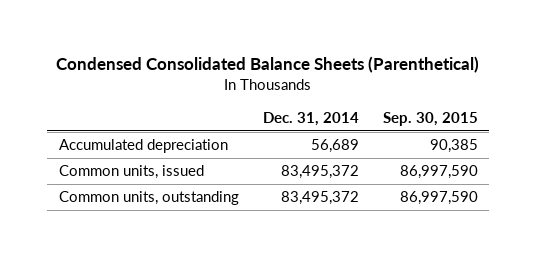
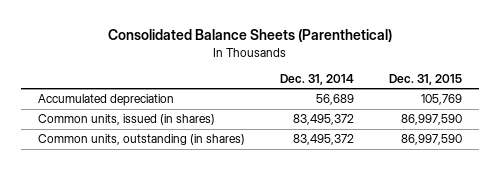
[56,55,480,73] Condensed Consolidated Balance Sheets (Parenthetical) -> [108,29,393,43] Consolidated Balance Sheets (Parenthetical)
[382,111,478,126] Sep. 30, 2015 -> none
none -> [388,73,462,85] Dec. 31, 2015
[59,165,205,180] Common units, issued -> [38,114,216,126] Common units, issued (in shares)
[59,191,240,206] Common units, outstanding -> [38,134,246,146] Common units, outstanding (in shares)

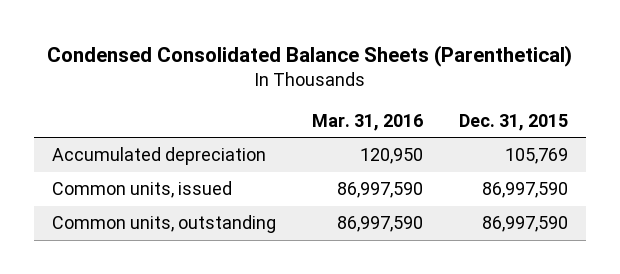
[108,29,393,43] Consolidated Balance Sheets (Parenthetical) -> [46,44,572,67] Condensed Consolidated Balance Sheets (Parenthetical)
[280,73,355,85] Dec. 31, 2014 -> none
none -> [311,113,423,131] Mar. 31, 2016
[38,114,216,126] Common units, issued (in shares) -> [52,181,233,199] Common units, issued
[38,134,246,146] Common units, outstanding (in shares) -> [52,215,277,234] Common units, outstanding

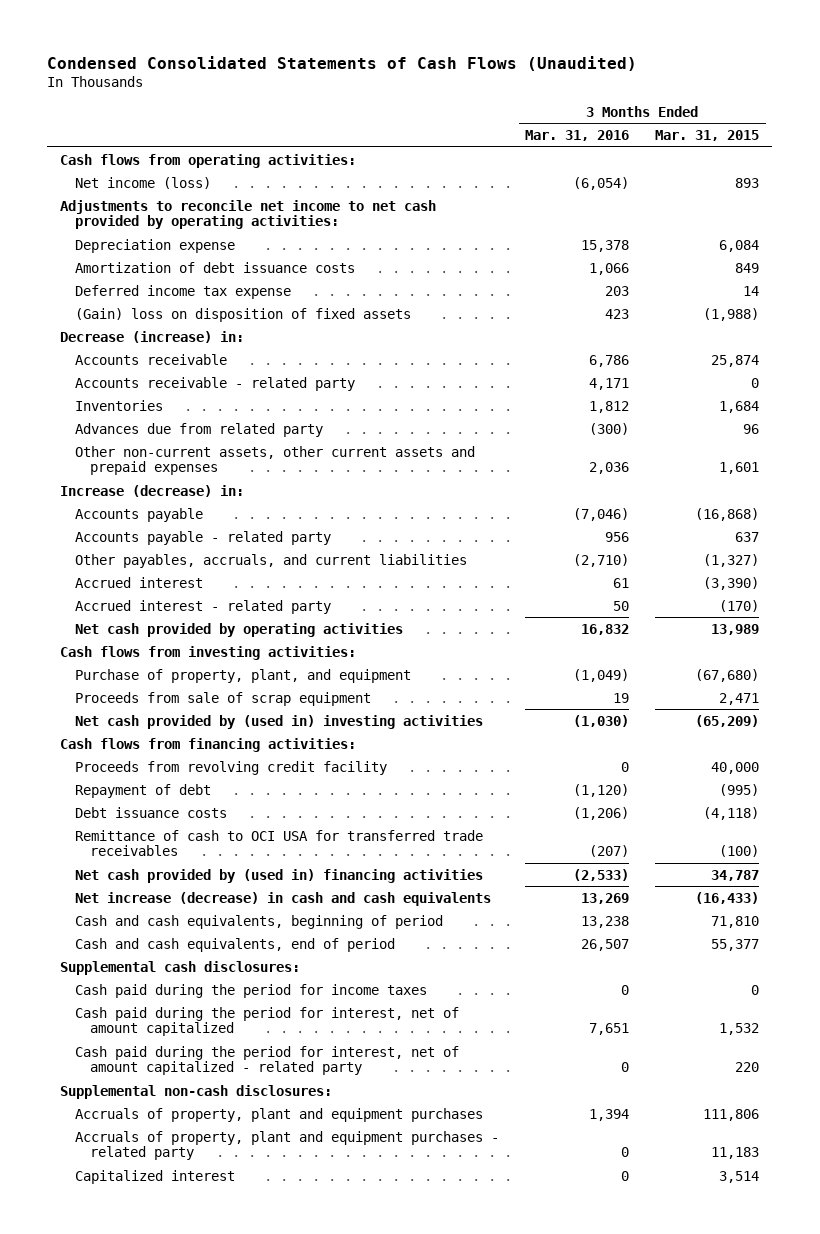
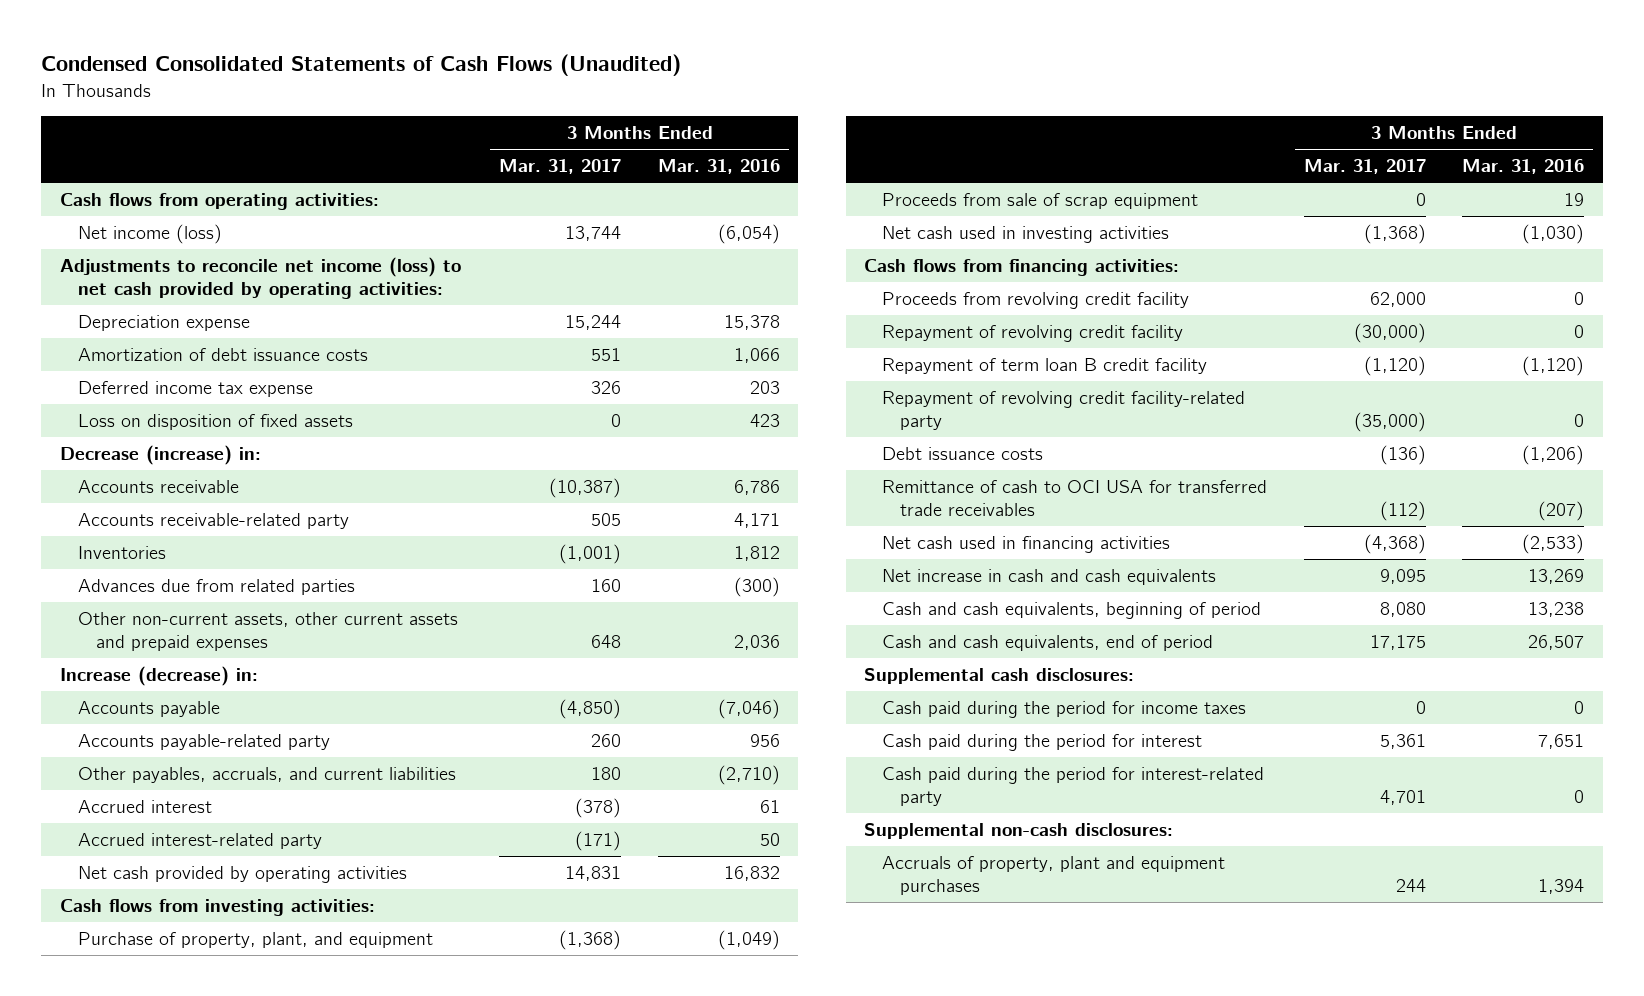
[655,130,760,142] Mar. 31, 2015 -> none
none -> [499,159,622,175] Mar. 31, 2017
[60,199,437,230] Adjustments to reconcile net income to net cash provided by operating activities: -> [59,257,461,300] Adjustments to reconcile net income (loss) to net cash provided by operating activities:
[75,307,412,322] (Gain) loss on disposition of fixed assets -> [77,414,353,431] Loss on disposition of fixed assets
[75,376,356,391] Accounts receivable - related party -> [77,513,349,530] Accounts receivable-related party
[75,422,324,437] Advances due from related party -> [77,579,355,596] Advances due from related parties
[75,530,332,545] Accounts payable - related party -> [77,734,330,751] Accounts payable-related party
[75,599,332,614] Accrued interest - related party -> [77,833,322,850] Accrued interest-related party
[75,714,484,729] Net cash provided by (used in) investing activities -> [882,226,1170,244] Net cash used in investing activities
none -> [882,325,1184,343] Repayment of revolving credit facility
[75,783,212,798] Repayment of debt -> [882,358,1208,375] Repayment of term loan B credit facility
none -> [882,391,1246,431] Repayment of revolving credit facility-related party
[75,868,484,883] Net cash provided by (used in) financing activities -> [882,536,1171,554] Net cash used in financing activities
[75,891,492,906] Net increase (decrease) in cash and cash equivalents -> [882,569,1217,586] Net increase in cash and cash equivalents
[75,1006,460,1037] Cash paid during the period for interest, net of amount capitalized -> [882,734,1203,752] Cash paid during the period for interest
[75,1045,460,1076] Cash paid during the period for interest, net of amount capitalized - related party -> [882,767,1265,807] Cash paid during the period for interest-related party
[75,1130,500,1161] Accruals of property, plant and equipment purchases - related party -> none
[75,1169,236,1184] Capitalized interest -> none

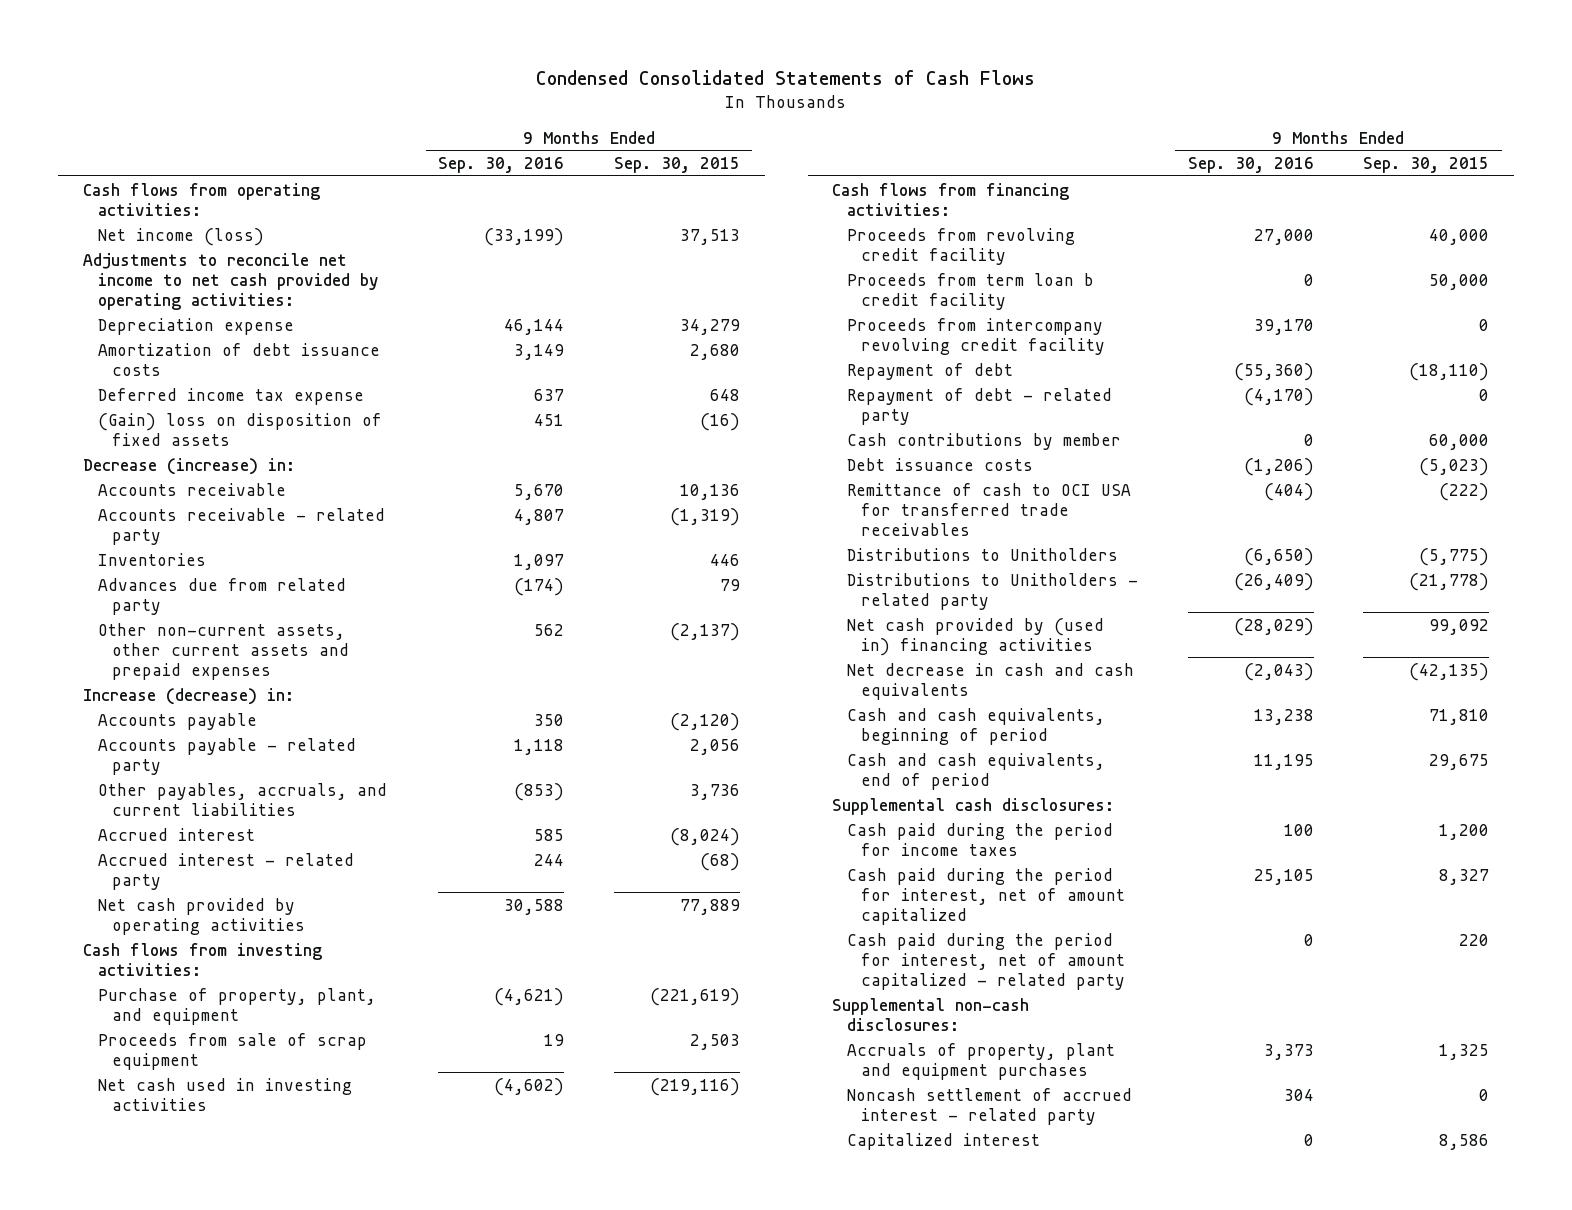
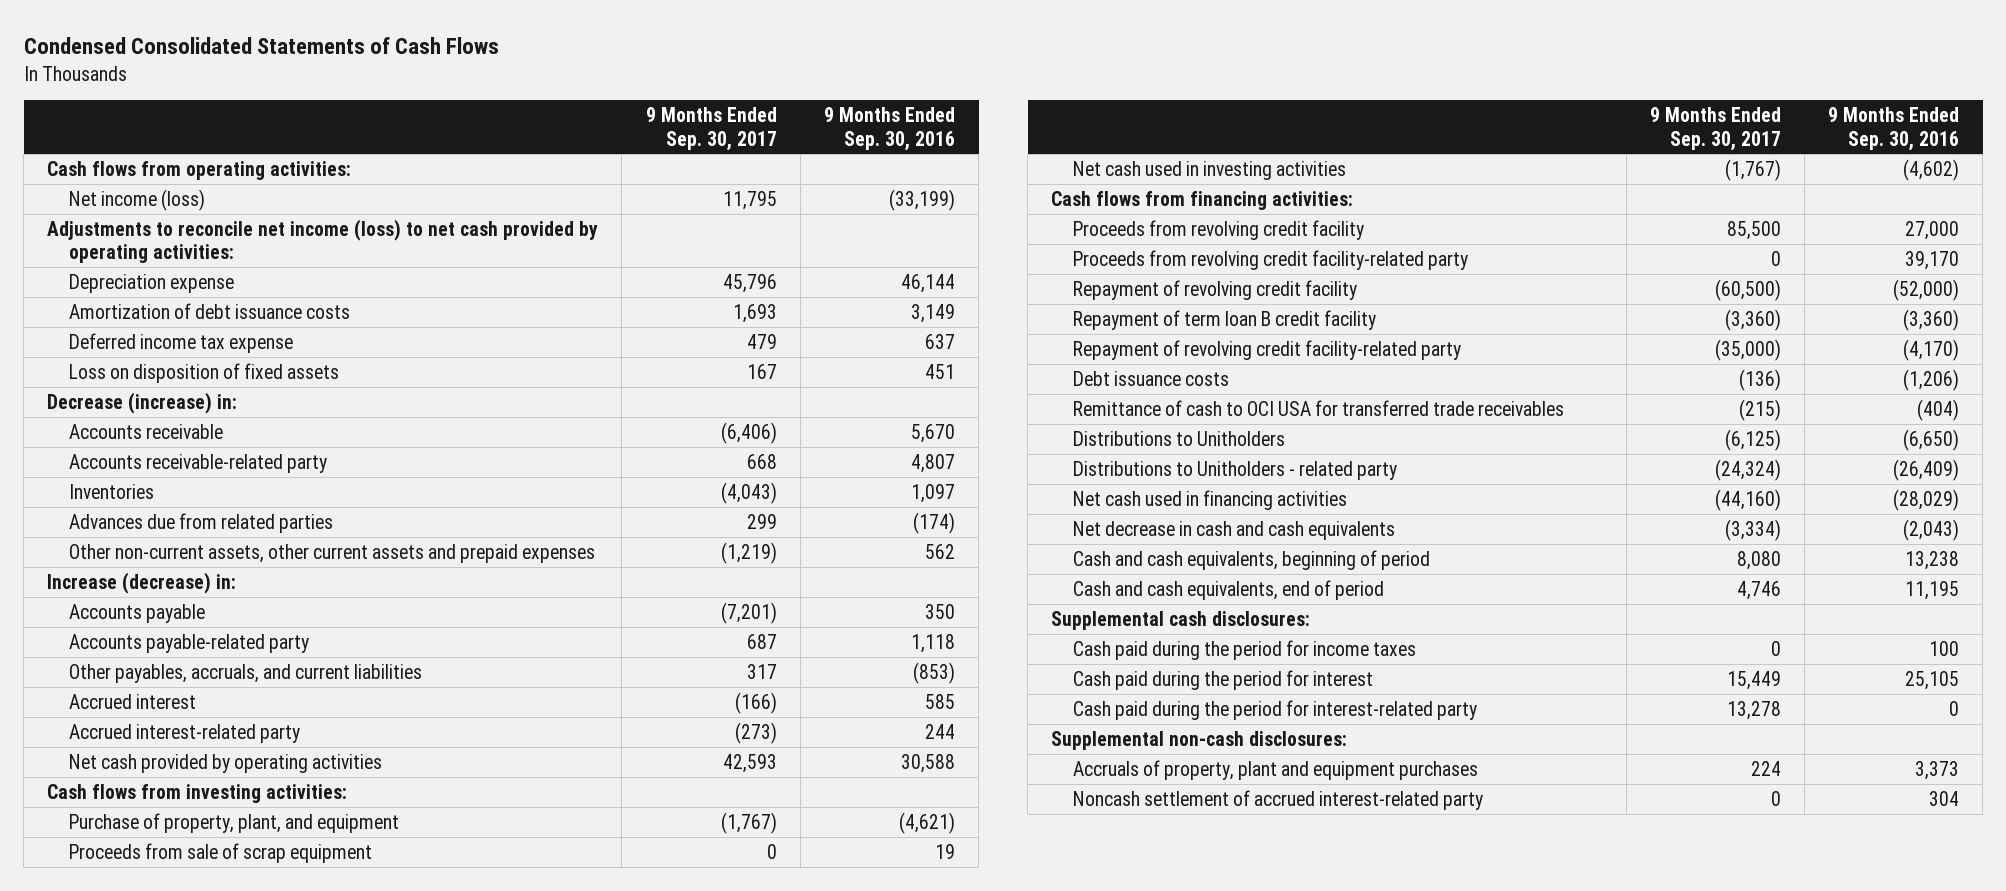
[613,156,740,173] Sep. 30, 2015 -> none
none -> [645,107,777,151] 9 Months Ended Sep. 30, 2017
[83,252,379,310] Adjustments to reconcile net income to net cash provided by operating activities: -> [47,218,599,264] Adjustments to reconcile net income (loss) to net cash provided by operating activities:
[97,412,382,446] (Gain) loss on disposition of fixed assets -> [69,362,340,383] Loss on disposition of fixed assets
[97,507,385,545] Accounts receivable - related party -> [69,453,328,473] Accounts receivable-related party
[97,577,346,615] Advances due from related party -> [69,512,334,533] Advances due from related parties
[97,737,356,775] Accounts payable - related party -> [69,633,310,653] Accounts payable-related party
[97,852,354,890] Accrued interest - related party -> [69,723,301,743] Accrued interest-related party
[846,272,1094,310] Proceeds from term loan b credit facility -> none
[846,432,1121,450] Cash contributions by member -> none
[846,317,1106,355] Proceeds from intercompany revolving credit facility -> [1073,249,1469,270] Proceeds from revolving credit facility-related party
none -> [1073,279,1358,300] Repayment of revolving credit facility
[846,362,1013,380] Repayment of debt -> [1073,309,1377,330] Repayment of term loan B credit facility
[1233,362,1314,381] (55,360) -> [1903,308,1960,331] (3,360)
[846,387,1112,425] Repayment of debt - related party -> [1073,339,1462,360] Repayment of revolving credit facility-related party
[846,617,1104,656] Net cash provided by (used in) financing activities -> [1073,489,1348,510] Net cash used in financing activities
[846,867,1126,925] Cash paid during the period for interest, net of amount capitalized -> [1073,669,1374,690] Cash paid during the period for interest
[846,932,1126,990] Cash paid during the period for interest, net of amount capitalized - related party -> [1073,699,1478,720] Cash paid during the period for interest-related party
[846,1132,1040,1150] Capitalized interest -> none
[846,1087,1132,1125] Noncash settlement of accrued interest - related party -> [1073,789,1484,810] Noncash settlement of accrued interest-related party

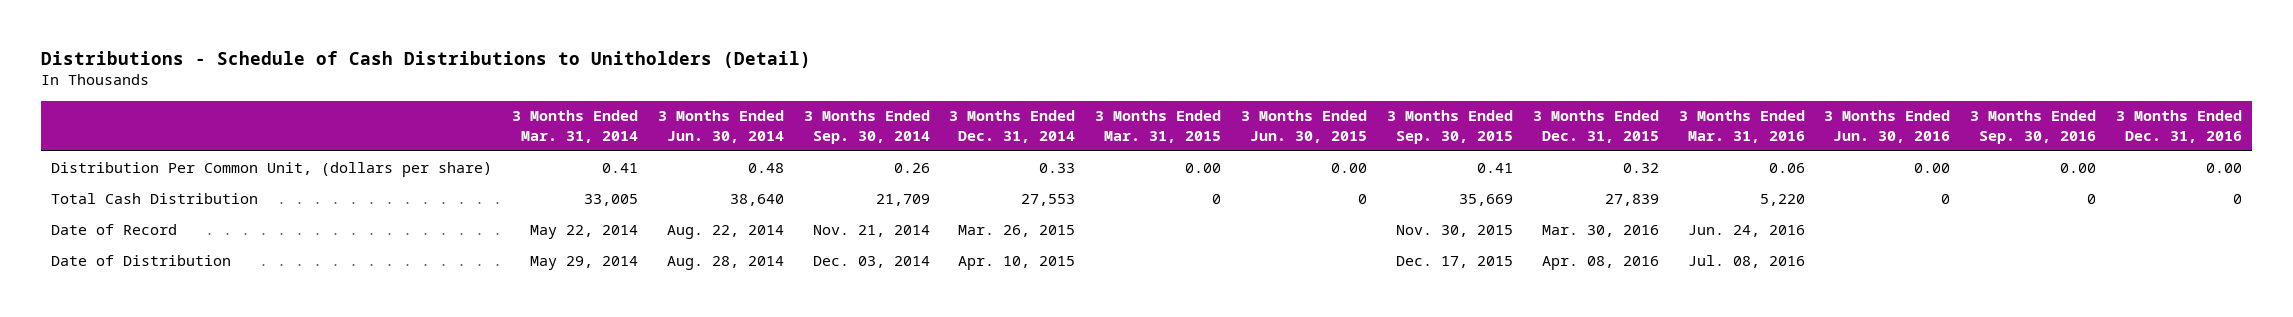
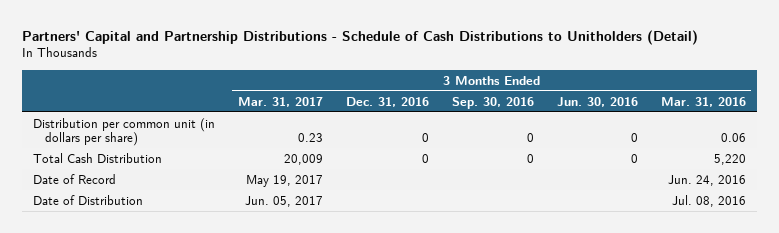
[41,50,812,68] Distributions - Schedule of Cash Distributions to Unitholders (Detail) -> [21,29,698,45] Partners' Capital and Partnership Distributions - Schedule of Cash Distributions to Unitholders (Detail)
[511,110,638,143] 3 Months Ended Mar. 31, 2014 -> none
[657,110,784,143] 3 Months Ended Jun. 30, 2014 -> none
[803,110,930,144] 3 Months Ended Sep. 30, 2014 -> none
[949,110,1076,143] 3 Months Ended Dec. 31, 2014 -> none
[1095,110,1222,143] 3 Months Ended Mar. 31, 2015 -> none
[1241,110,1368,143] 3 Months Ended Jun. 30, 2015 -> none
[1386,110,1513,144] 3 Months Ended Sep. 30, 2015 -> none
[1532,110,1659,143] 3 Months Ended Dec. 31, 2015 -> none
none -> [238,96,324,107] Mar. 31, 2017
[51,161,493,177] Distribution Per Common Unit, (dollars per share) -> [33,117,216,146] Distribution per common unit (in dollars per share)
[1914,162,1951,173] 0.00 -> [630,132,638,142] 0
[2060,162,2097,173] 0.00 -> [526,132,534,142] 0
[2206,162,2243,173] 0.00 -> [422,132,430,142] 0

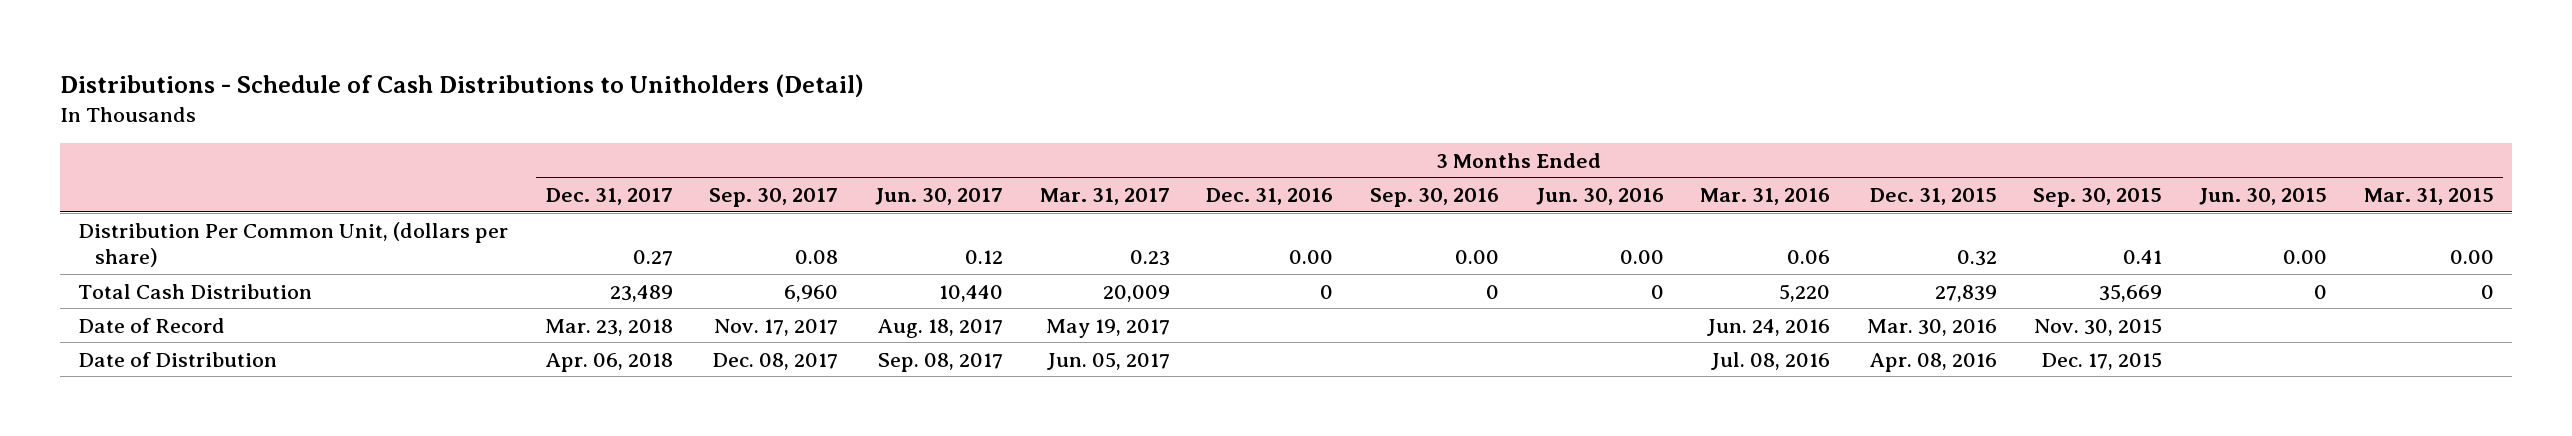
[21,29,698,45] Partners' Capital and Partnership Distributions - Schedule of Cash Distributions to Unitholders (Detail) -> [59,74,864,98] Distributions - Schedule of Cash Distributions to Unitholders (Detail)
none -> [545,188,673,206] Dec. 31, 2017
none -> [709,188,839,208] Sep. 30, 2017
none -> [874,188,1003,206] Jun. 30, 2017
none -> [1869,188,1997,206] Dec. 31, 2015
none -> [2033,188,2163,208] Sep. 30, 2015
none -> [2199,188,2328,206] Jun. 30, 2015
none -> [2363,188,2494,206] Mar. 31, 2015
[33,117,216,146] Distribution per common unit (in dollars per share) -> [78,221,509,268] Distribution Per Common Unit, (dollars per share)
[422,132,430,142] 0 -> [1289,250,1334,265] 0.00
[526,132,534,142] 0 -> [1454,250,1499,265] 0.00
[630,132,638,142] 0 -> [1619,250,1664,265] 0.00

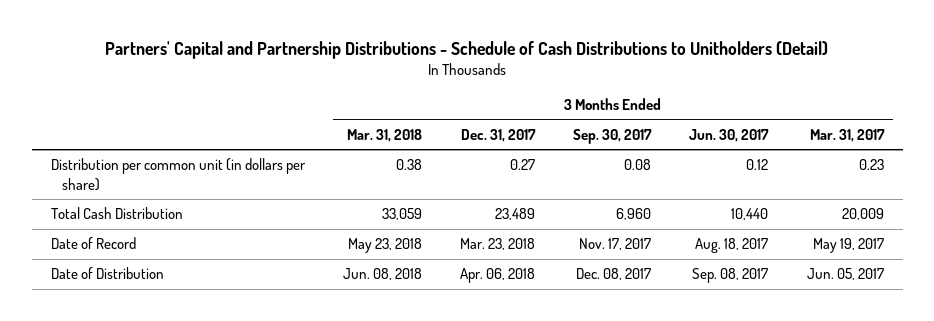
[59,74,864,98] Distributions - Schedule of Cash Distributions to Unitholders (Detail) -> [105,40,829,59] Partners' Capital and Partnership Distributions - Schedule of Cash Distributions to Unitholders (Detail)
[1206,188,1334,206] Dec. 31, 2016 -> none
[1369,188,1499,208] Sep. 30, 2016 -> none
[1535,188,1664,206] Jun. 30, 2016 -> none
[1700,188,1831,206] Mar. 31, 2016 -> none
[1869,188,1997,206] Dec. 31, 2015 -> none
[2033,188,2163,208] Sep. 30, 2015 -> none
[2199,188,2328,206] Jun. 30, 2015 -> none
[2363,188,2494,206] Mar. 31, 2015 -> none
none -> [346,128,422,142] Mar. 31, 2018
[78,221,509,268] Distribution Per Common Unit, (dollars per share) -> [50,158,306,191] Distribution per common unit (in dollars per share)

